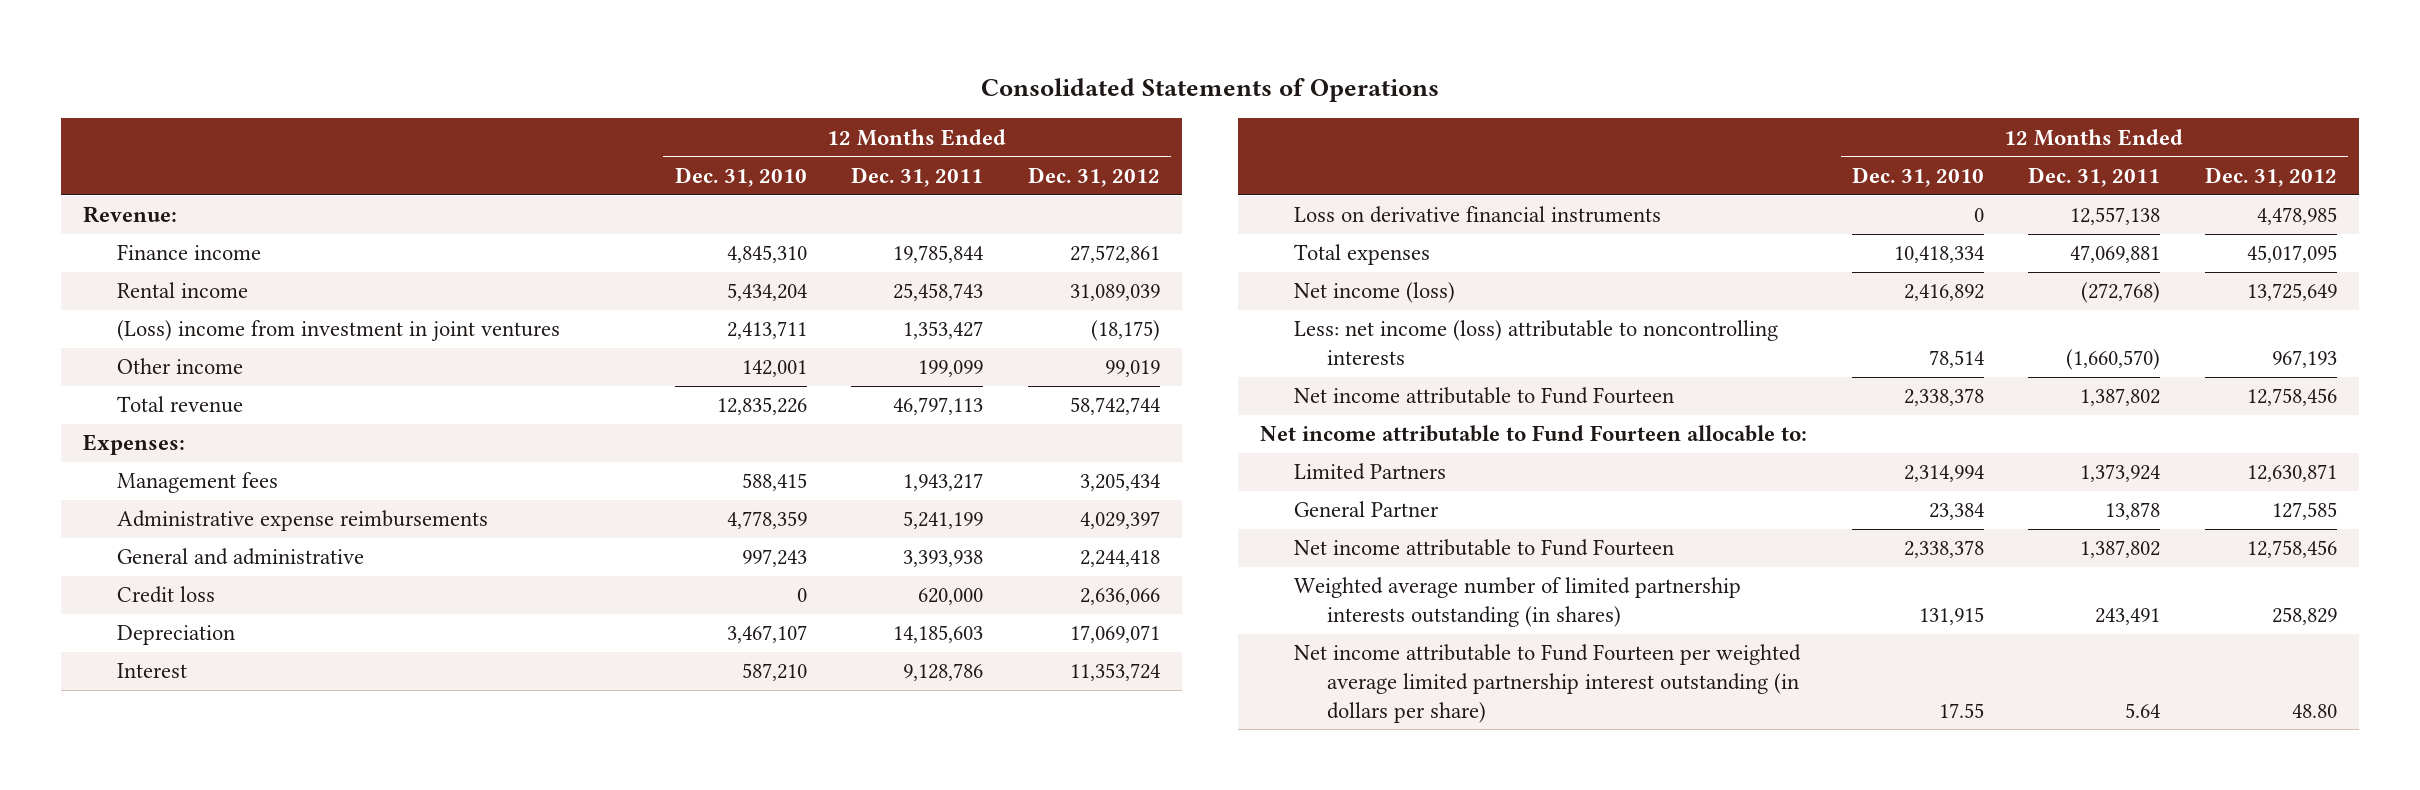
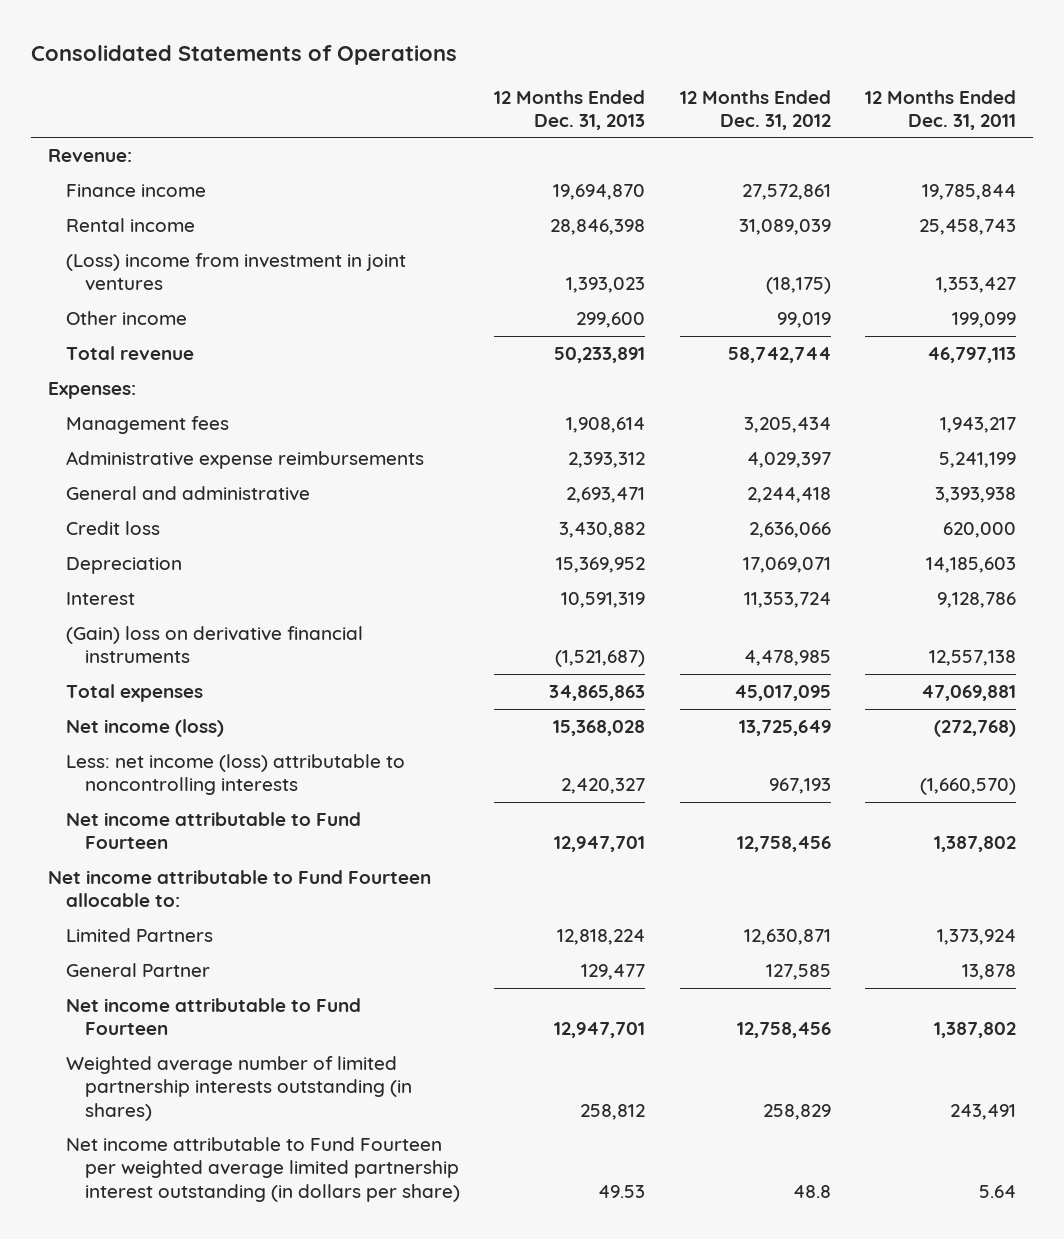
[674,166,807,187] Dec. 31, 2010 -> none
none -> [494,89,646,130] 12 Months Ended Dec. 31, 2013
[1293,206,1661,224] Loss on derivative financial instruments -> [66,626,364,664] (Gain) loss on derivative financial instruments
[2291,703,2337,718] 48.80 -> [792,1184,831,1198] 48.8

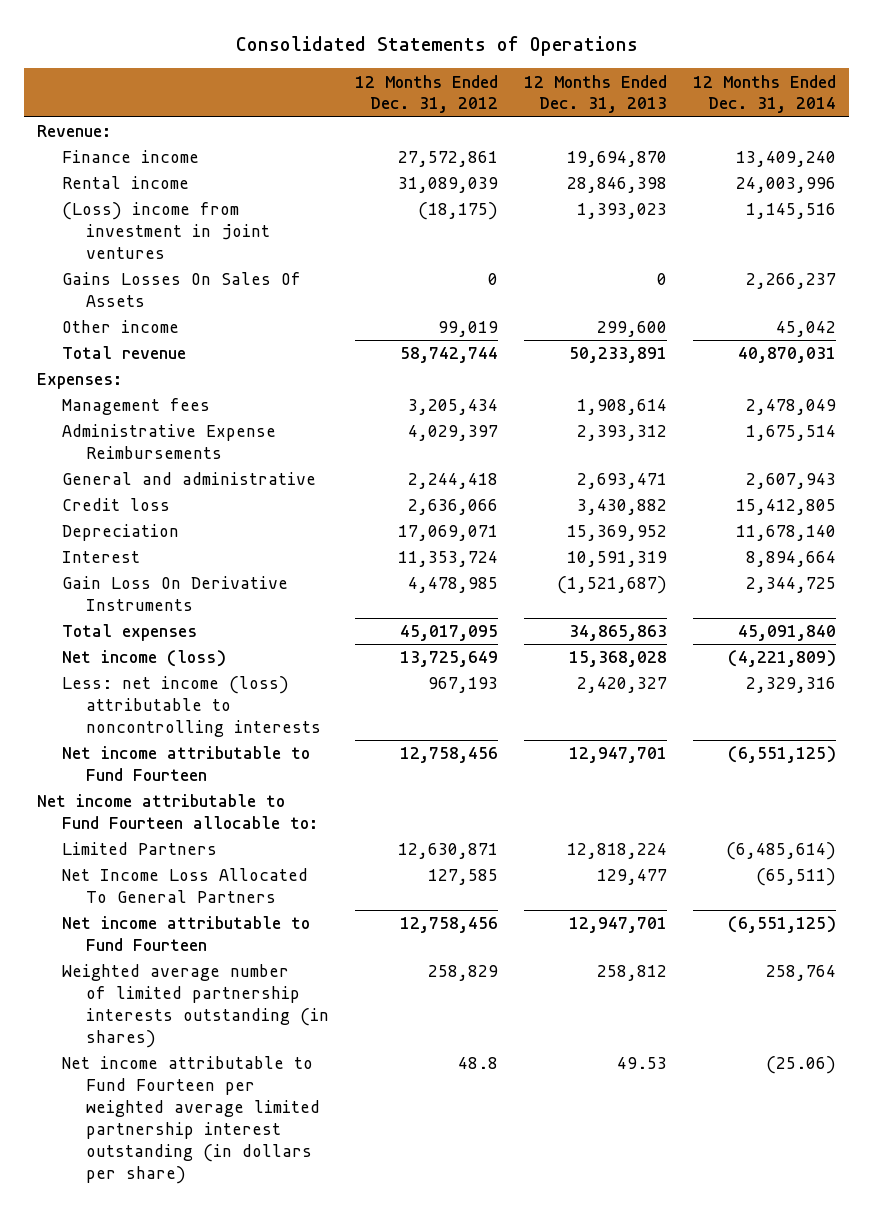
[864,89,1016,130] 12 Months Ended Dec. 31, 2011 -> none
none -> [693,74,837,114] 12 Months Ended Dec. 31, 2014
none -> [61,272,301,308] Gains Losses On Sales Of Assets
[66,451,425,470] Administrative expense reimbursements -> [61,424,276,460] Administrative Expense Reimbursements
[66,626,364,664] (Gain) loss on derivative financial instruments -> [61,576,288,612] Gain Loss On Derivative Instruments
[66,963,211,978] General Partner -> [61,868,308,904] Net Income Loss Allocated To General Partners

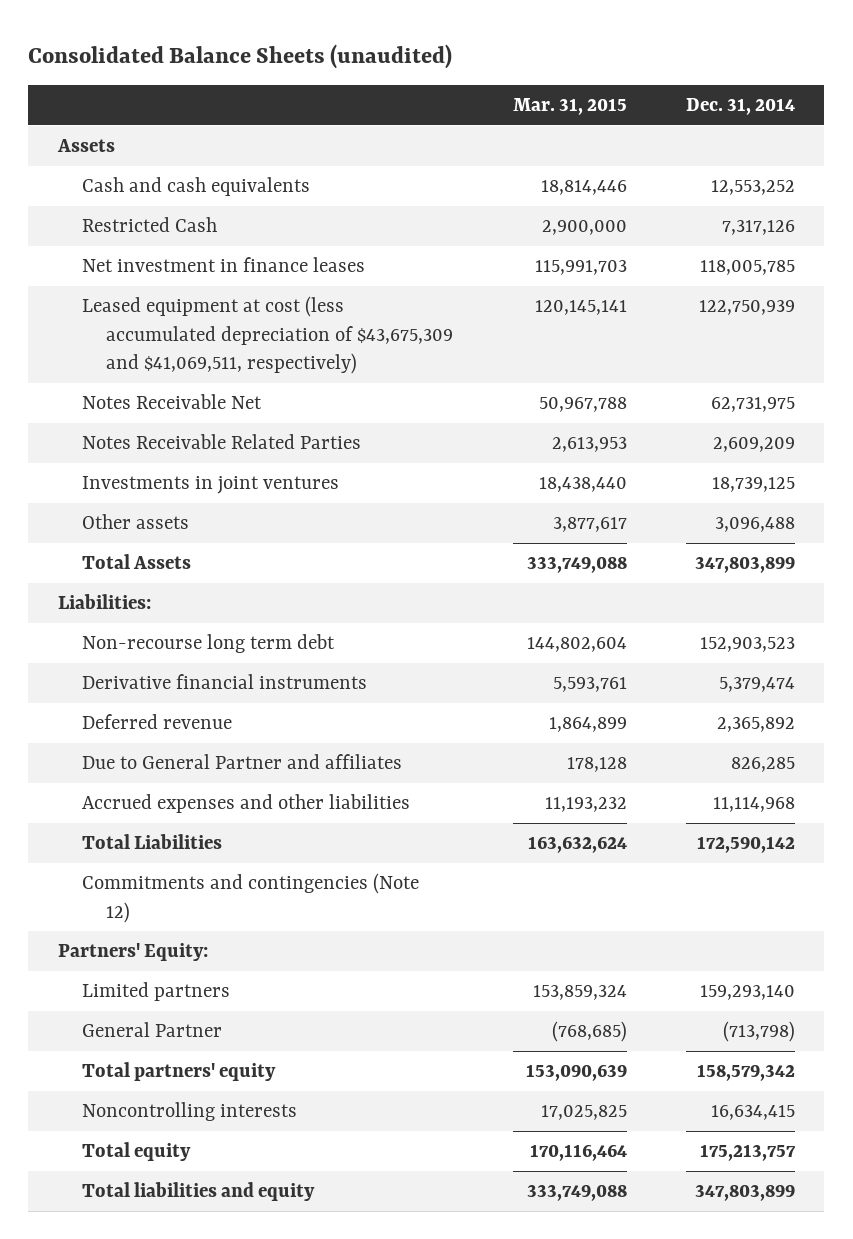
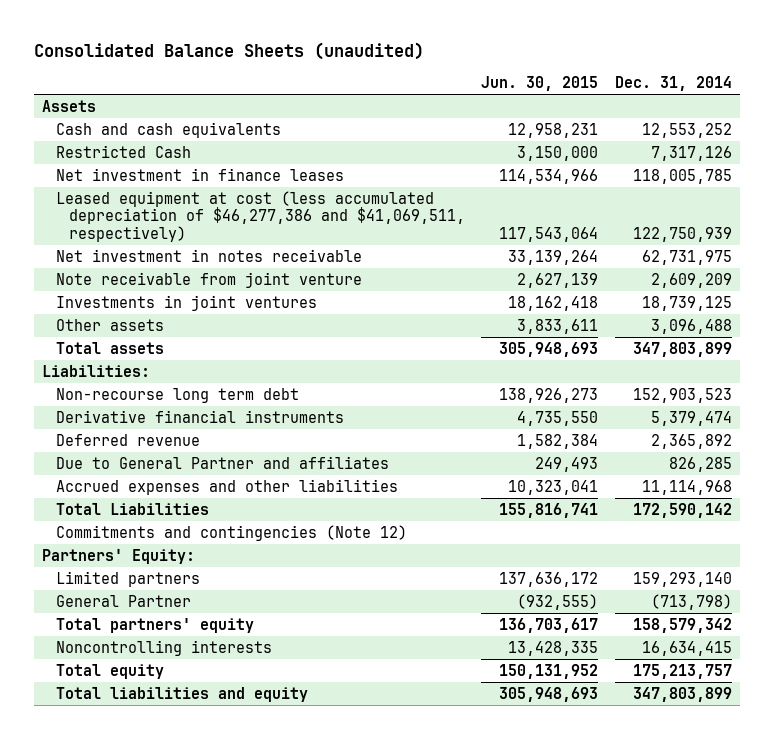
[512,98,627,116] Mar. 31, 2015 -> none
none -> [481,76,599,92] Jun. 30, 2015
[82,296,454,375] Leased equipment at cost (less accumulated depreciation of $43,675,309 and $41,069,511, respectively) -> [55,190,466,242] Leased equipment at cost (less accumulated depreciation of $46,277,386 and $41,069,511, respectively)
[82,394,263,410] Notes Receivable Net -> [55,248,362,262] Net investment in notes receivable
[82,434,362,450] Notes Receivable Related Parties -> [55,271,362,288] Note receivable from joint venture
[82,554,192,570] Total Assets -> [55,341,164,354] Total assets

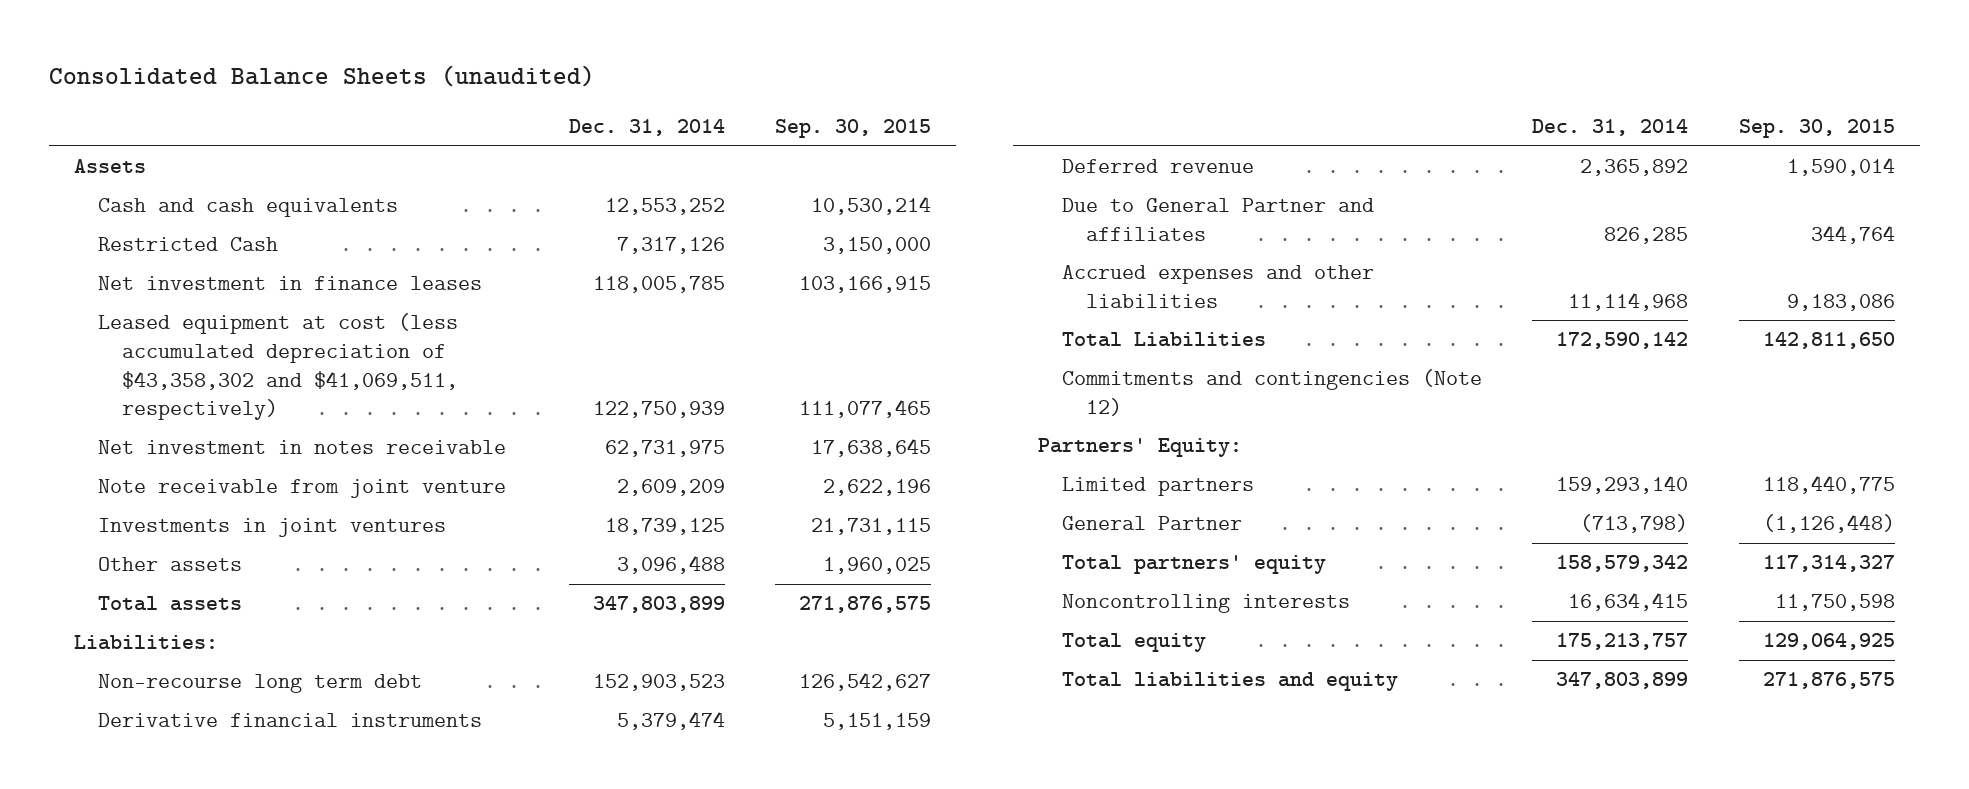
[481,76,599,92] Jun. 30, 2015 -> none
none -> [775,119,932,139] Sep. 30, 2015
[55,190,466,242] Leased equipment at cost (less accumulated depreciation of $46,277,386 and $41,069,511, respectively) -> [98,313,459,421] Leased equipment at cost (less accumulated depreciation of $43,358,302 and $41,069,511, respectively)

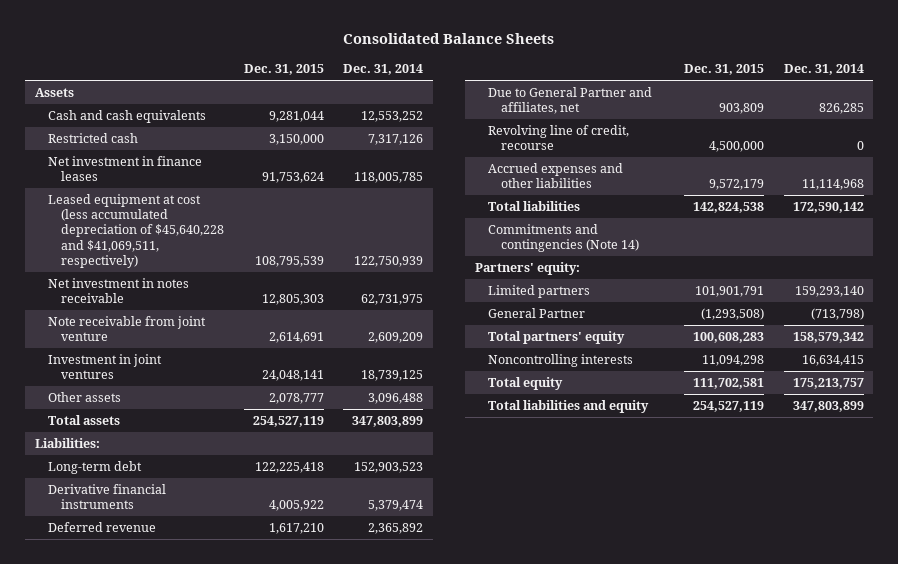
[49,65,596,88] Consolidated Balance Sheets (unaudited) -> [343,33,555,45] Consolidated Balance Sheets
[775,119,932,139] Sep. 30, 2015 -> none
none -> [243,64,324,76] Dec. 31, 2015
[98,237,279,252] Restricted Cash -> [47,133,138,144] Restricted cash
[98,313,459,421] Leased equipment at cost (less accumulated depreciation of $43,358,302 and $41,069,511, respectively) -> [47,194,224,268] Leased equipment at cost (less accumulated depreciation of $45,640,228 and $41,069,511, respectively)
[98,518,447,538] Investments in joint ventures -> [47,354,162,380] Investment in joint ventures
[98,674,423,694] Non-recourse long term debt -> [47,461,142,475] Long-term debt
[1062,198,1375,241] Due to General Partner and affiliates -> [487,87,652,115] Due to General Partner and affiliates, net
none -> [487,125,629,151] Revolving line of credit, recourse
[1062,332,1267,348] Total Liabilities -> [487,201,580,212] Total liabilities
[1062,369,1483,416] Commitments and contingencies (Note 12) -> [487,224,640,253] Commitments and contingencies (Note 14)
[1038,438,1243,458] Partners' Equity: -> [474,262,580,276] Partners' equity:

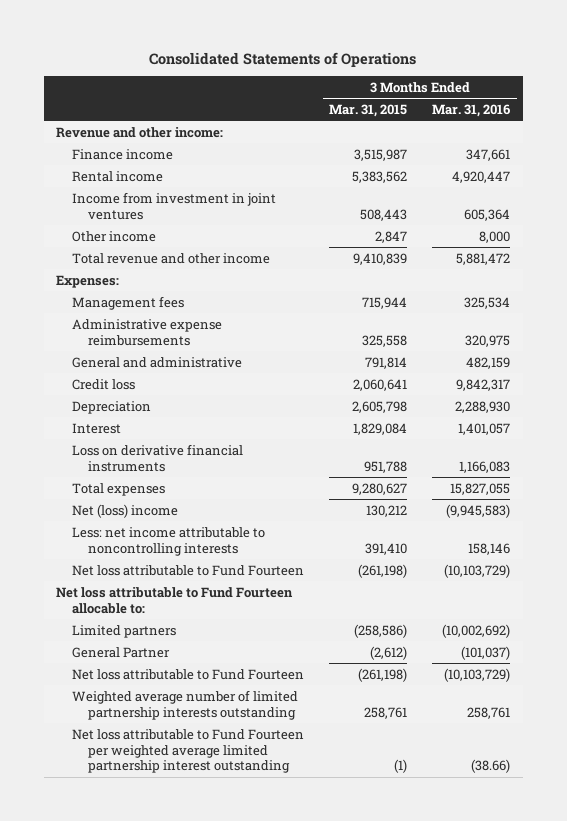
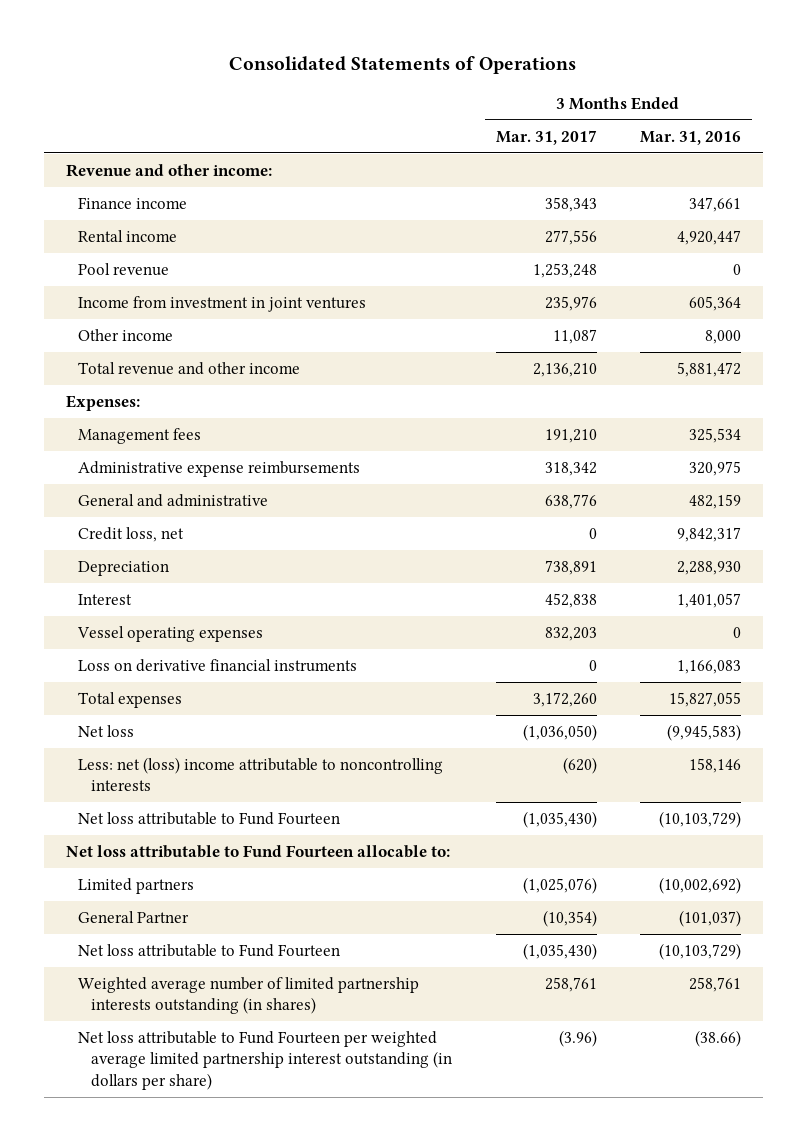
[329,103,408,117] Mar. 31, 2015 -> none
none -> [495,129,597,145] Mar. 31, 2017
none -> [78,262,170,276] Pool revenue
[72,378,136,390] Credit loss -> [78,526,185,542] Credit loss, net
none -> [77,625,264,642] Vessel operating expenses
[72,503,179,518] Net (loss) income -> [78,724,135,737] Net loss
[72,526,266,556] Less: net income attributable to noncontrolling interests -> [78,756,444,792] Less: net (loss) income attributable to noncontrolling interests
[72,689,299,720] Weighted average number of limited partnership interests outstanding -> [78,976,420,1015] Weighted average number of limited partnership interests outstanding (in shares)
[72,728,305,774] Net loss attributable to Fund Fourteen per weighted average limited partnership interest outstanding -> [78,1030,452,1090] Net loss attributable to Fund Fourteen per weighted average limited partnership interest outstanding (in dollars per share)

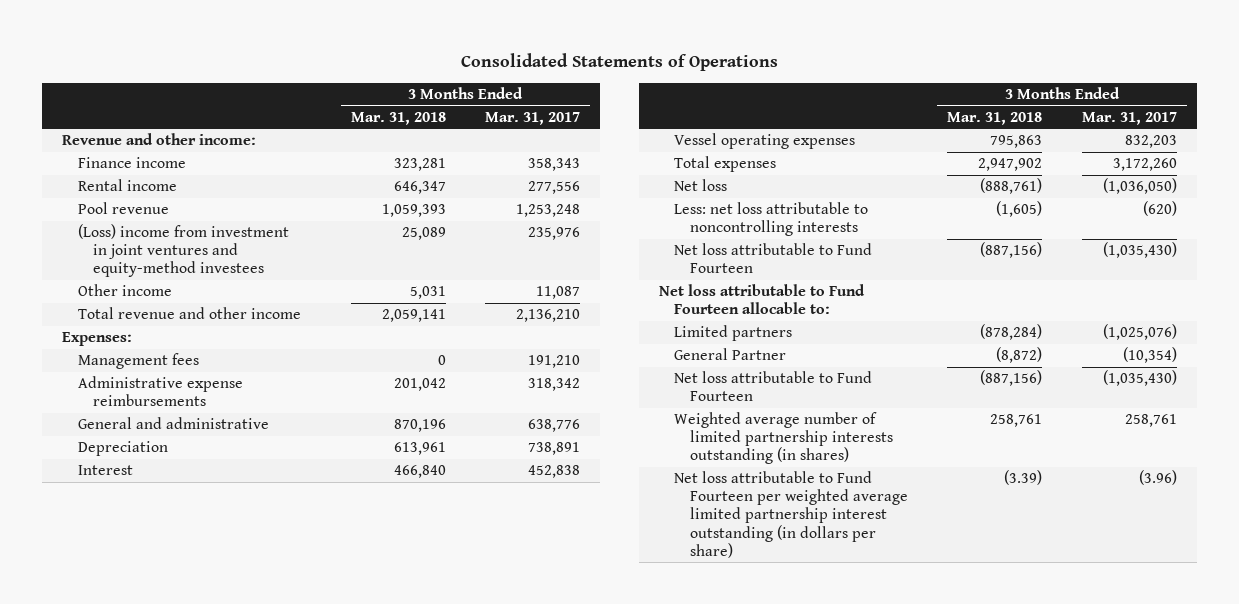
[640,130,742,145] Mar. 31, 2016 -> none
none -> [350,111,446,125] Mar. 31, 2018
[78,295,367,312] Income from investment in joint ventures -> [77,224,289,278] (Loss) income from investment in joint ventures and equity-method investees
[78,526,185,542] Credit loss, net -> none
[78,658,358,672] Loss on derivative financial instruments -> none
[78,756,444,792] Less: net (loss) income attributable to noncontrolling interests -> [674,202,869,237] Less: net loss attributable to noncontrolling interests

